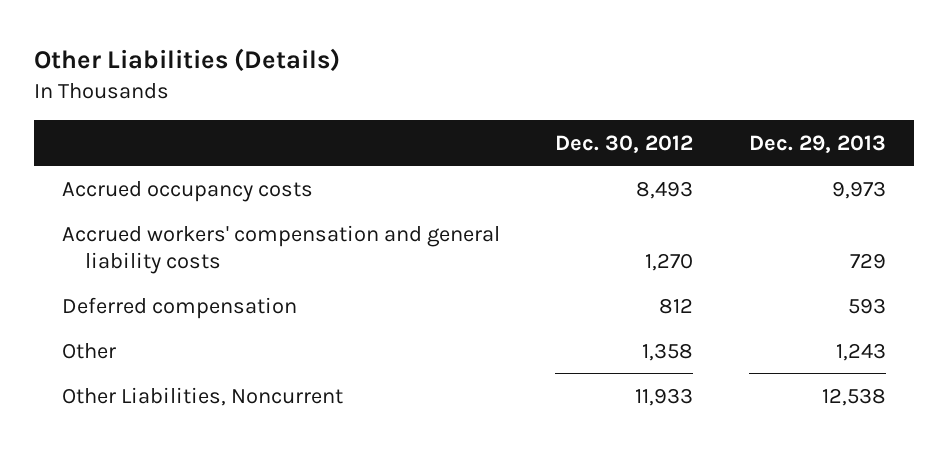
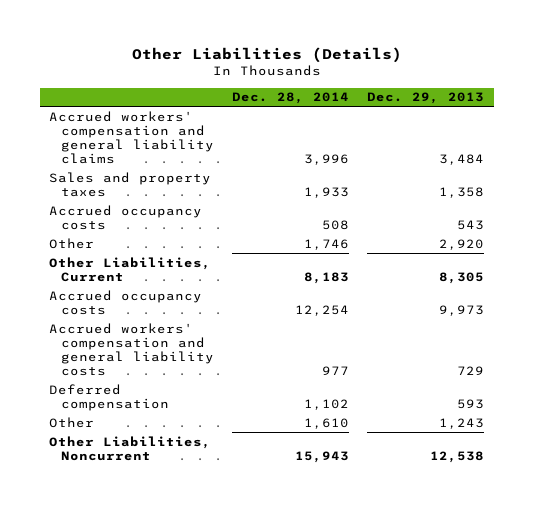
[555,134,694,153] Dec. 30, 2012 -> none
none -> [231,92,349,105] Dec. 28, 2014
none -> [49,110,214,165] Accrued workers' compensation and general liability claims
none -> [49,171,212,197] Sales and property taxes
none -> [49,204,203,230] Accrued occupancy costs
none -> [49,237,95,249] Other
none -> [49,256,212,282] Other Liabilities, Current

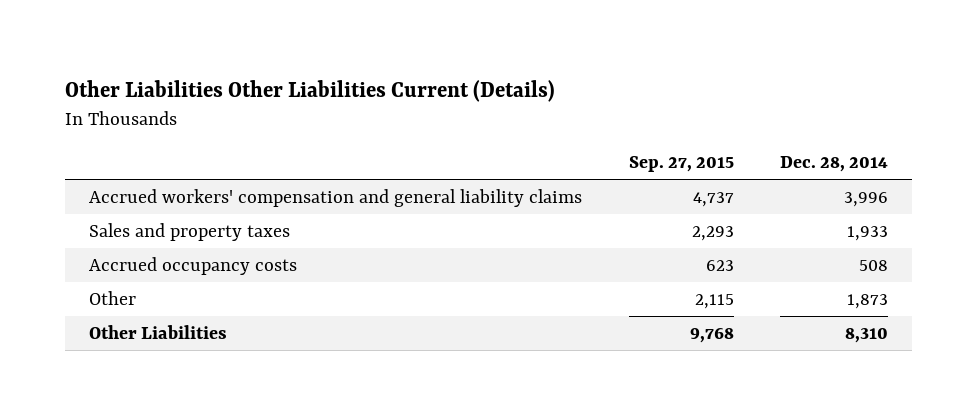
[131,46,402,63] Other Liabilities (Details) -> [65,80,556,103] Other Liabilities Other Liabilities Current (Details)
[367,92,485,105] Dec. 29, 2013 -> none
none -> [628,156,734,173] Sep. 27, 2015
[49,289,203,315] Accrued occupancy costs -> none
[49,322,214,377] Accrued workers' compensation and general liability costs -> none
[49,383,169,411] Deferred compensation -> none
[49,416,95,428] Other -> none
[49,435,212,461] Other Liabilities, Noncurrent -> none
[303,238,349,250] 1,746 -> [847,293,889,309] 1,873
[49,256,212,282] Other Liabilities, Current -> [88,324,227,339] Other Liabilities
[303,271,349,284] 8,183 -> [845,327,889,343] 8,310

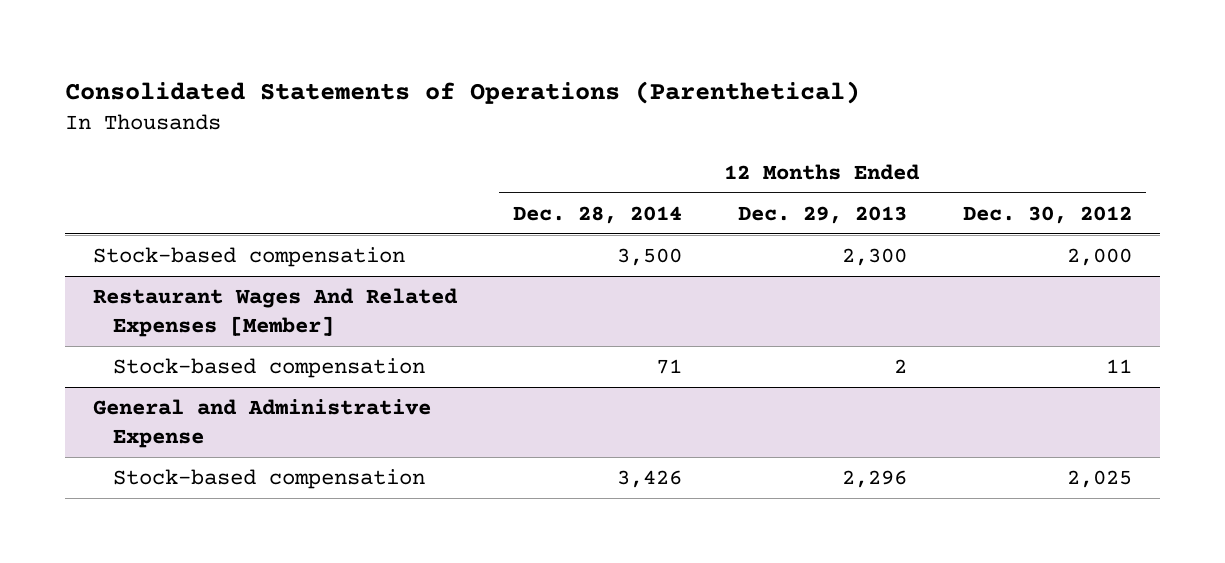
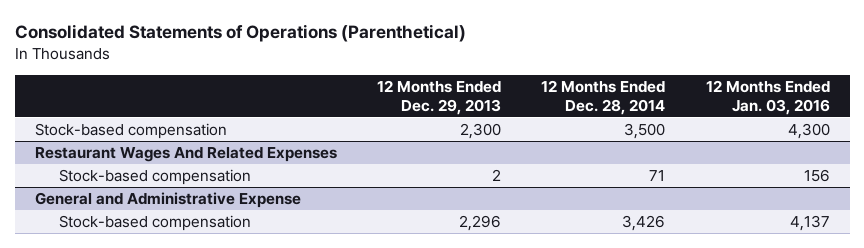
[963,205,1133,224] Dec. 30, 2012 -> none
none -> [705,79,830,115] 12 Months Ended Jan. 03, 2016
[92,288,458,337] Restaurant Wages And Related Expenses [Member] -> [34,147,337,163] Restaurant Wages And Related Expenses

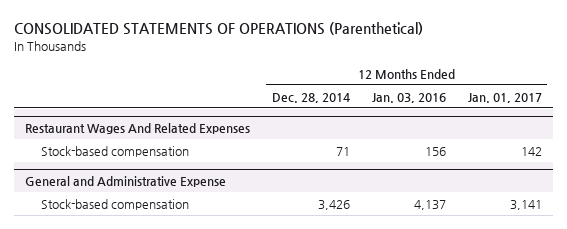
[14,24,466,43] Consolidated Statements of Operations (Parenthetical) -> [14,22,424,36] CONSOLIDATED STATEMENTS OF OPERATIONS (Parenthetical)
[376,79,501,115] 12 Months Ended Dec. 29, 2013 -> none
none -> [467,92,542,103] Jan. 01, 2017
[34,123,227,140] Stock-based compensation -> none

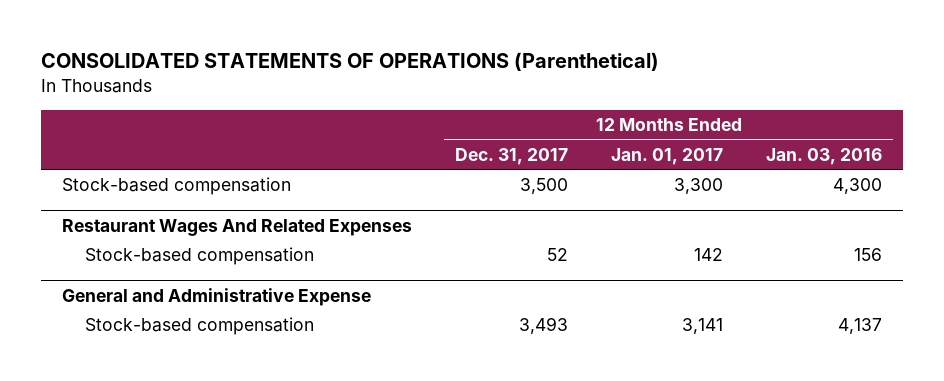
[271,92,350,103] Dec. 28, 2014 -> none
none -> [455,147,569,165] Dec. 31, 2017
none -> [62,177,292,196] Stock-based compensation

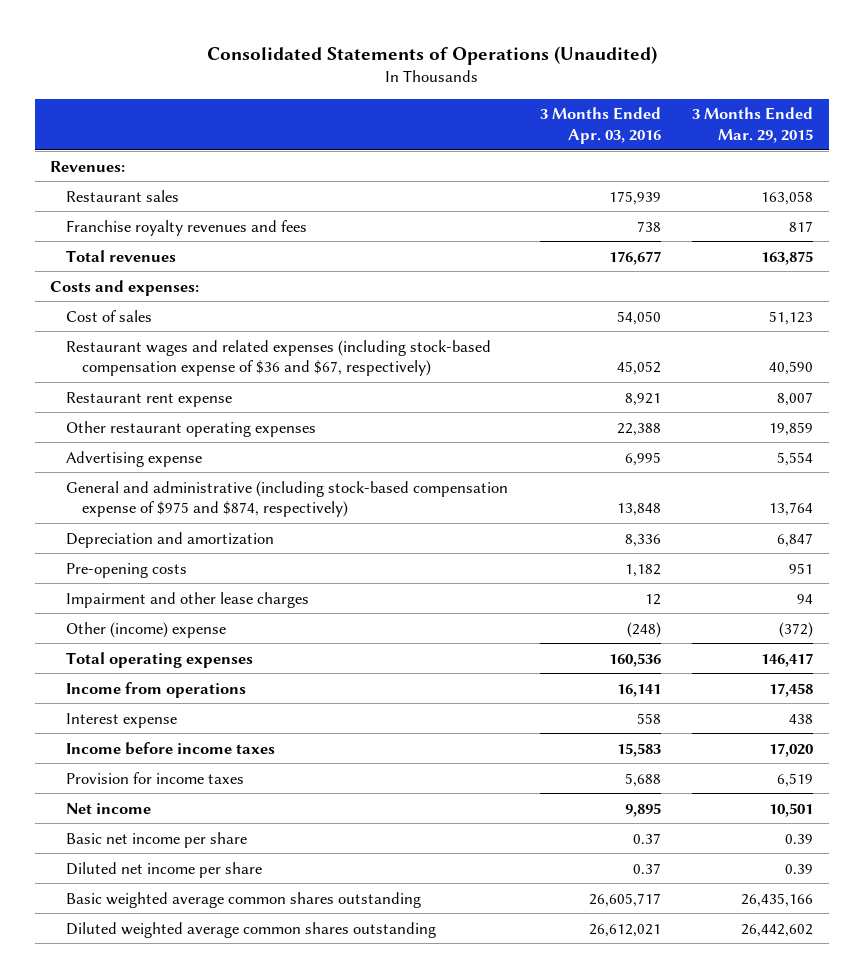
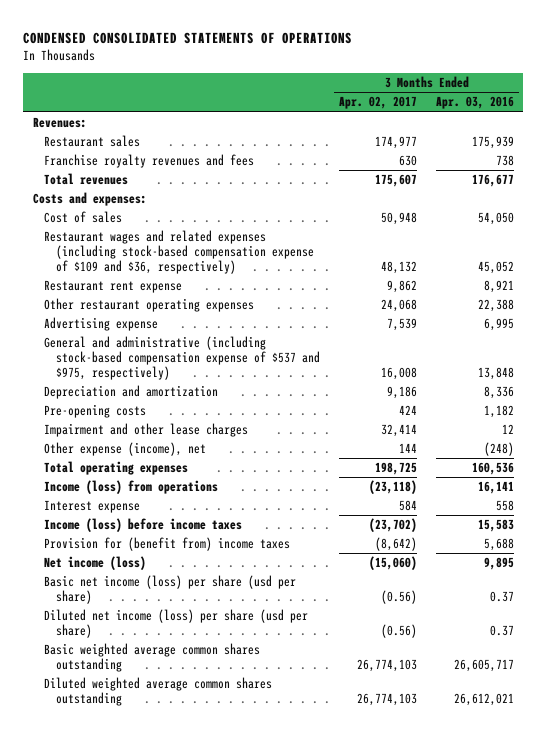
[206,46,657,66] Consolidated Statements of Operations (Unaudited) -> [23,31,353,44] CONDENSED CONSOLIDATED STATEMENTS OF OPERATIONS
[691,107,813,144] 3 Months Ended Mar. 29, 2015 -> none
none -> [339,96,418,110] Apr. 02, 2017
[66,339,492,377] Restaurant wages and related expenses (including stock-based compensation expense of $36 and $67, respectively) -> [44,230,315,274] Restaurant wages and related expenses (including stock-based compensation expense of $109 and $36, respectively)
[66,480,509,518] General and administrative (including stock-based compensation expense of $975 and $874, respectively) -> [44,336,321,380] General and administrative (including stock-based compensation expense of $537 and $975, respectively)
[66,621,227,638] Other (income) expense -> [44,442,207,457] Other expense (income), net
[66,681,247,698] Income from operations -> [44,480,219,495] Income (loss) from operations
[66,741,276,755] Income before income taxes -> [44,518,243,533] Income (loss) before income taxes
[66,771,245,784] Provision for income taxes -> [44,537,291,552] Provision for (benefit from) income taxes
[66,802,152,814] Net income -> [44,556,147,571] Net income (loss)
[66,831,248,848] Basic net income per share -> [44,575,297,604] Basic net income (loss) per share (usd per share)
[66,861,263,878] Diluted net income per share -> [44,609,309,638] Diluted net income (loss) per share (usd per share)

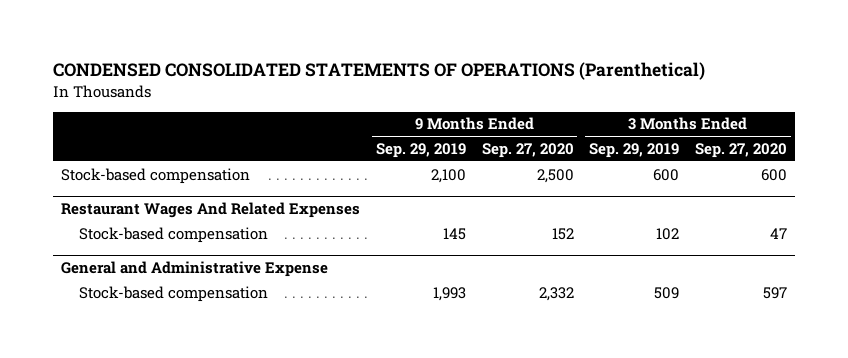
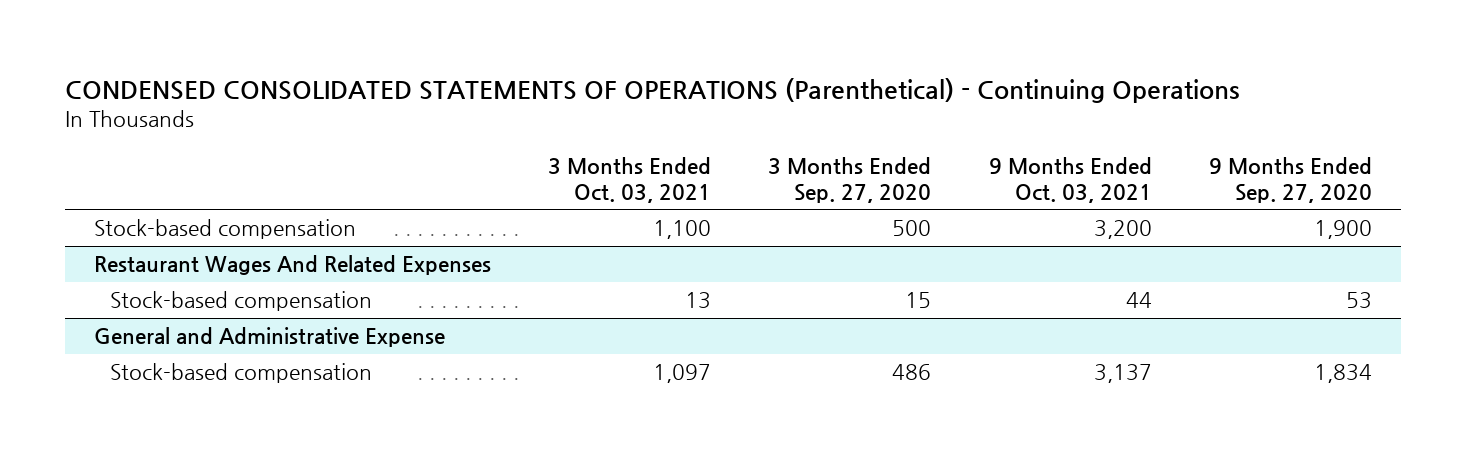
[52,62,705,81] CONDENSED CONSOLIDATED STATEMENTS OF OPERATIONS (Parenthetical) -> [64,77,1240,103] CONDENSED CONSOLIDATED STATEMENTS OF OPERATIONS (Parenthetical) - Continuing Operations
[375,143,466,159] Sep. 29, 2019 -> none
[589,143,680,159] Sep. 29, 2019 -> none
none -> [547,156,711,203] 3 Months Ended Oct. 03, 2021
none -> [988,156,1152,203] 9 Months Ended Oct. 03, 2021
[536,168,574,183] 2,500 -> [1314,220,1373,240] 1,900
[761,168,788,181] 600 -> [892,220,932,237] 500
[551,227,574,240] 152 -> [1346,292,1373,310] 53
[770,227,788,239] 47 -> [905,292,932,309] 15
[538,286,574,301] 2,332 -> [1314,364,1373,384] 1,834
[763,286,788,299] 597 -> [892,364,932,381] 486

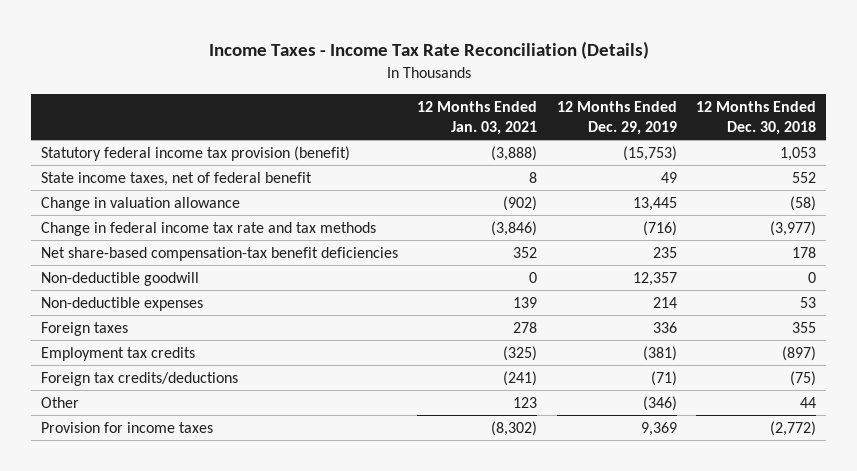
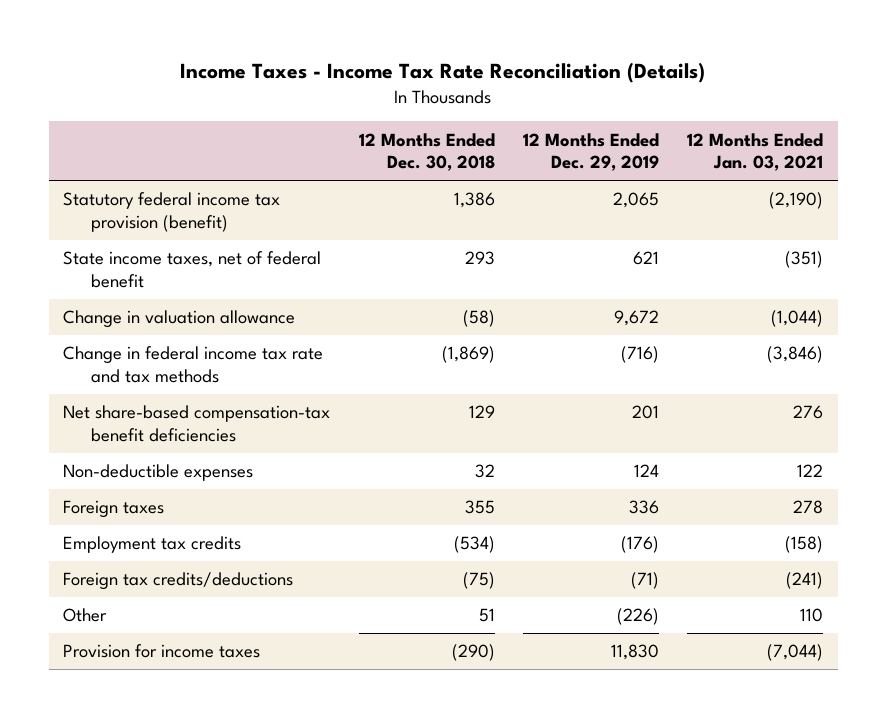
[41,271,200,286] Non-deductible goodwill -> none
[491,145,538,161] (3,888) -> [769,192,824,210] (2,190)
[622,145,677,161] (15,753) -> [612,192,659,209] 2,065
[780,146,817,161] 1,053 -> [453,192,495,209] 1,386
[529,171,538,183] 8 -> [785,251,824,269] (351)
[660,171,677,183] 49 -> [632,251,659,266] 621
[792,171,817,183] 552 -> [464,251,495,266] 293
[503,195,538,211] (902) -> [771,310,824,328] (1,044)
[632,196,677,211] 13,445 -> [613,310,659,327] 9,672
[770,220,817,236] (3,977) -> [441,346,495,364] (1,869)
[513,246,538,258] 352 -> [793,405,824,420] 276
[652,246,677,258] 235 -> [631,405,659,420] 201
[792,246,817,258] 178 -> [468,405,495,419] 129
[513,296,538,308] 139 -> [797,464,824,478] 122
[652,296,677,308] 214 -> [633,464,659,478] 124
[800,296,817,308] 53 -> [474,464,495,479] 32
[503,345,538,361] (325) -> [785,536,824,554] (158)
[642,345,677,361] (381) -> [620,536,659,554] (176)
[782,345,817,361] (897) -> [453,536,495,554] (534)
[513,396,538,408] 123 -> [800,608,824,623] 110
[642,395,677,411] (346) -> [616,608,659,626] (226)
[800,396,817,408] 44 -> [478,608,495,623] 51
[491,420,538,436] (8,302) -> [767,644,824,662] (7,044)
[640,421,677,436] 9,369 -> [610,644,659,661] 11,830
[770,420,817,436] (2,772) -> [451,644,495,662] (290)

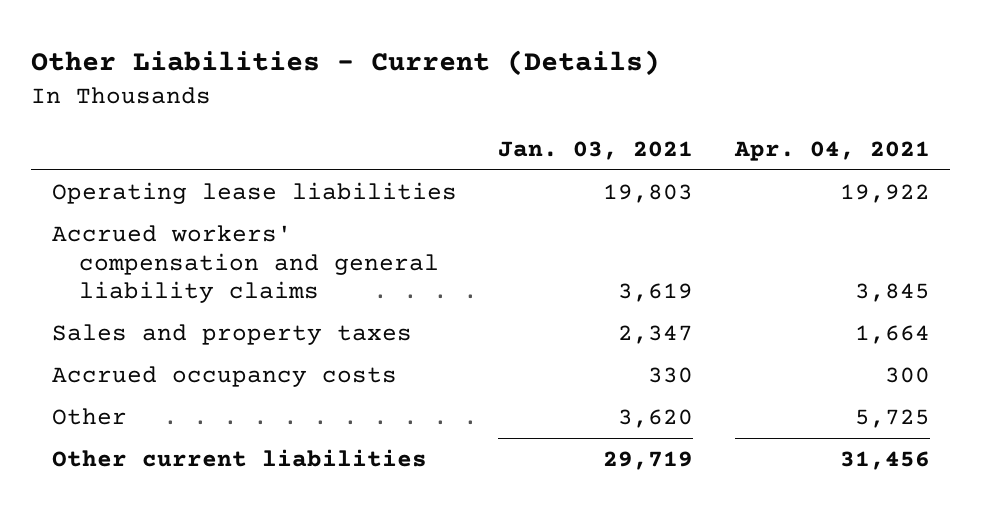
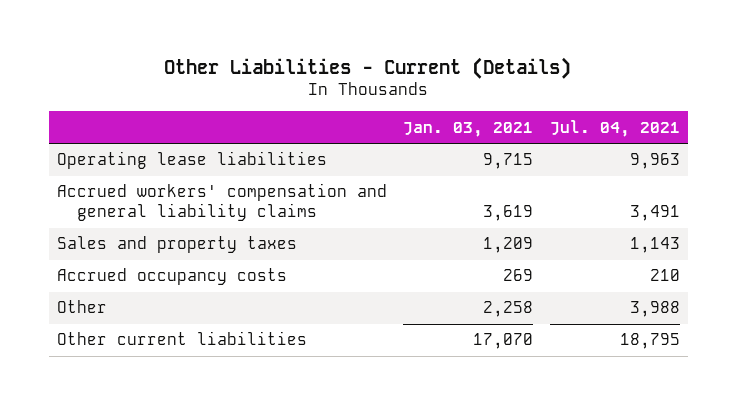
[733,140,930,161] Apr. 04, 2021 -> none
none -> [549,119,680,137] Jul. 04, 2021
[603,184,694,204] 19,803 -> [483,153,534,170] 9,715
[618,325,694,345] 2,347 -> [483,237,534,254] 1,209
[648,367,694,384] 330 -> [503,269,534,282] 269
[618,409,694,429] 3,620 -> [483,301,534,318] 2,258
[603,451,694,471] 29,719 -> [473,333,534,350] 17,070

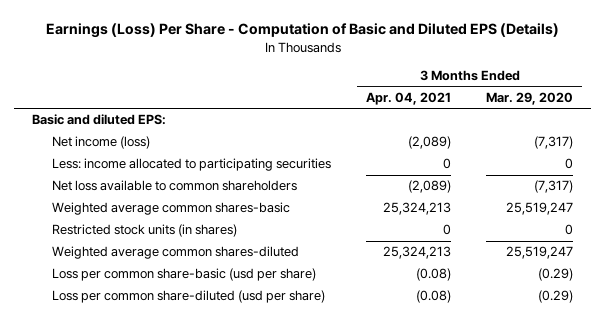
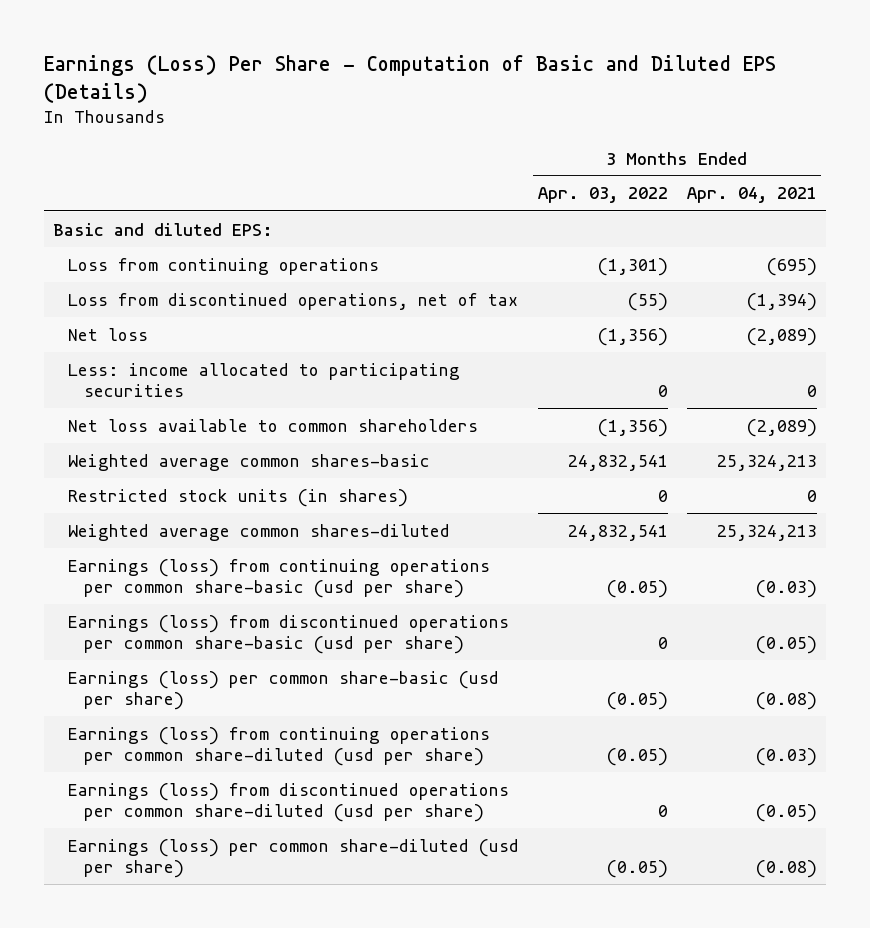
[486,91,574,105] Mar. 29, 2020 -> none
none -> [538,187,669,204] Apr. 03, 2022
none -> [68,257,380,275] Loss from continuing operations
none -> [68,292,519,310] Loss from discontinued operations, net of tax
[51,136,150,150] Net income (loss) -> [68,327,149,341] Net loss
none -> [68,558,491,598] Earnings (loss) from continuing operations per common share-basic (usd per share)
none -> [68,614,510,654] Earnings (loss) from discontinued operations per common share-basic (usd per share)
[51,268,316,282] Loss per common share-basic (usd per share) -> [68,670,500,710] Earnings (loss) per common share-basic (usd per share)
none -> [68,726,491,766] Earnings (loss) from continuing operations per common share-diluted (usd per share)
none -> [68,782,510,822] Earnings (loss) from discontinued operations per common share-diluted (usd per share)
[51,290,325,304] Loss per common share-diluted (usd per share) -> [68,838,520,878] Earnings (loss) per common share-diluted (usd per share)

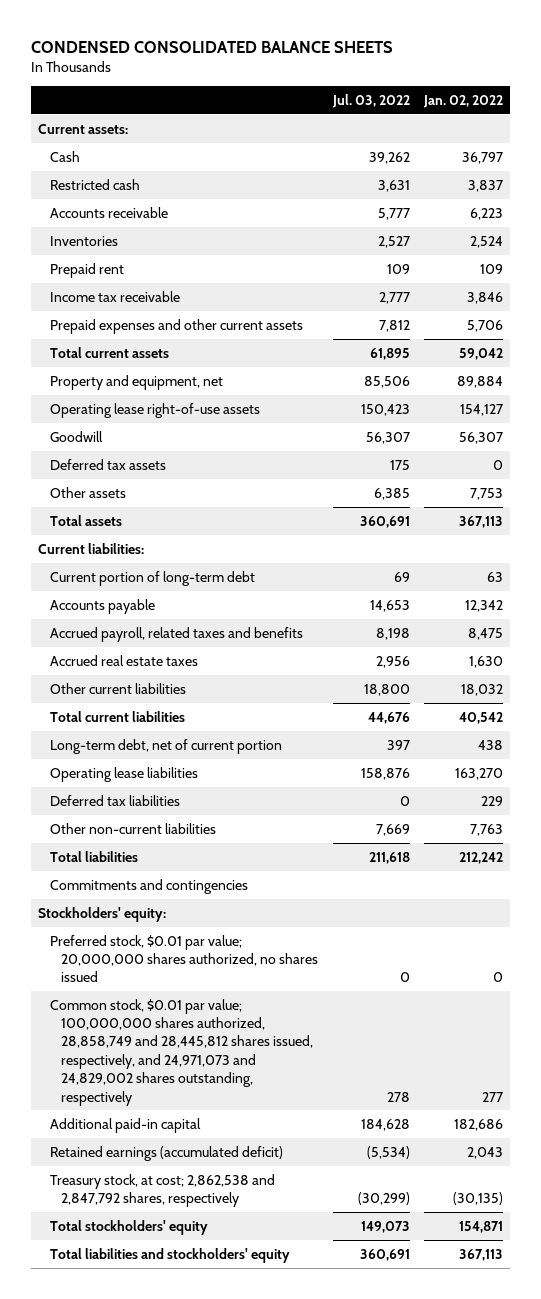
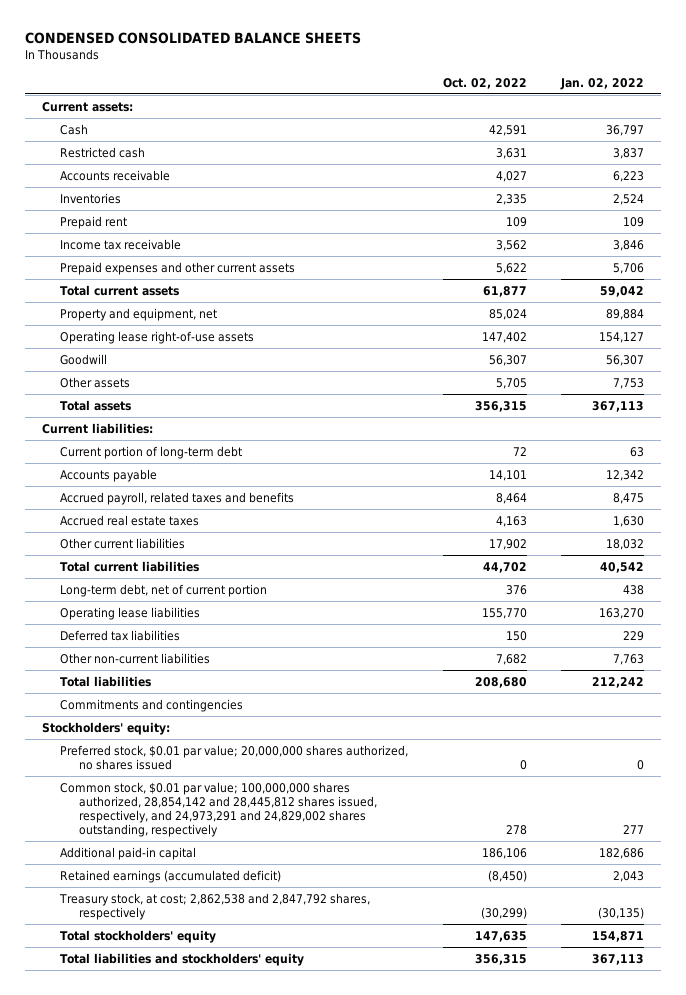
[331,93,410,108] Jul. 03, 2022 -> none
none -> [442,77,527,89] Oct. 02, 2022
[49,458,166,470] Deferred tax assets -> none
[49,998,314,1106] Common stock, $0.01 par value; 100,000,000 shares authorized, 28,858,749 and 28,445,812 shares issued, respectively, and 24,971,073 and 24,829,002 shares outstanding, respectively -> [60,781,377,837] Common stock, $0.01 par value; 100,000,000 shares authorized, 28,854,142 and 28,445,812 shares issued, respectively, and 24,973,291 and 24,829,002 shares outstanding, respectively

